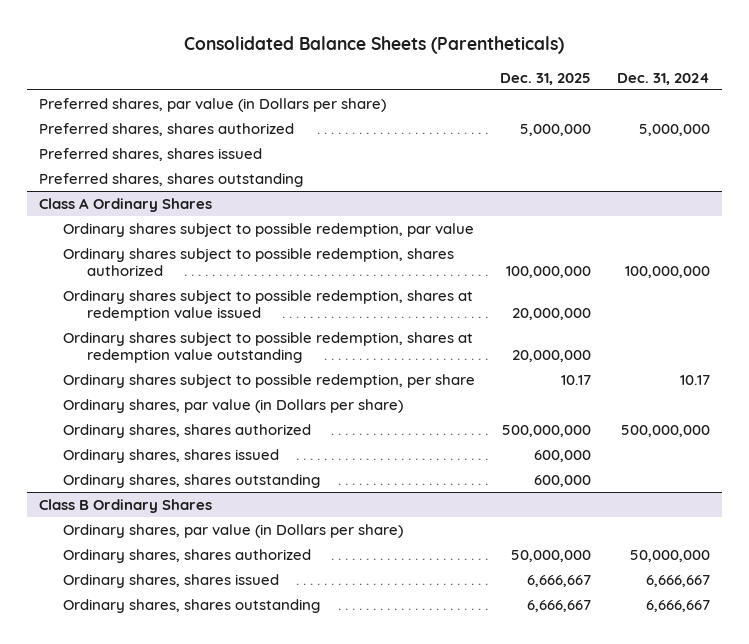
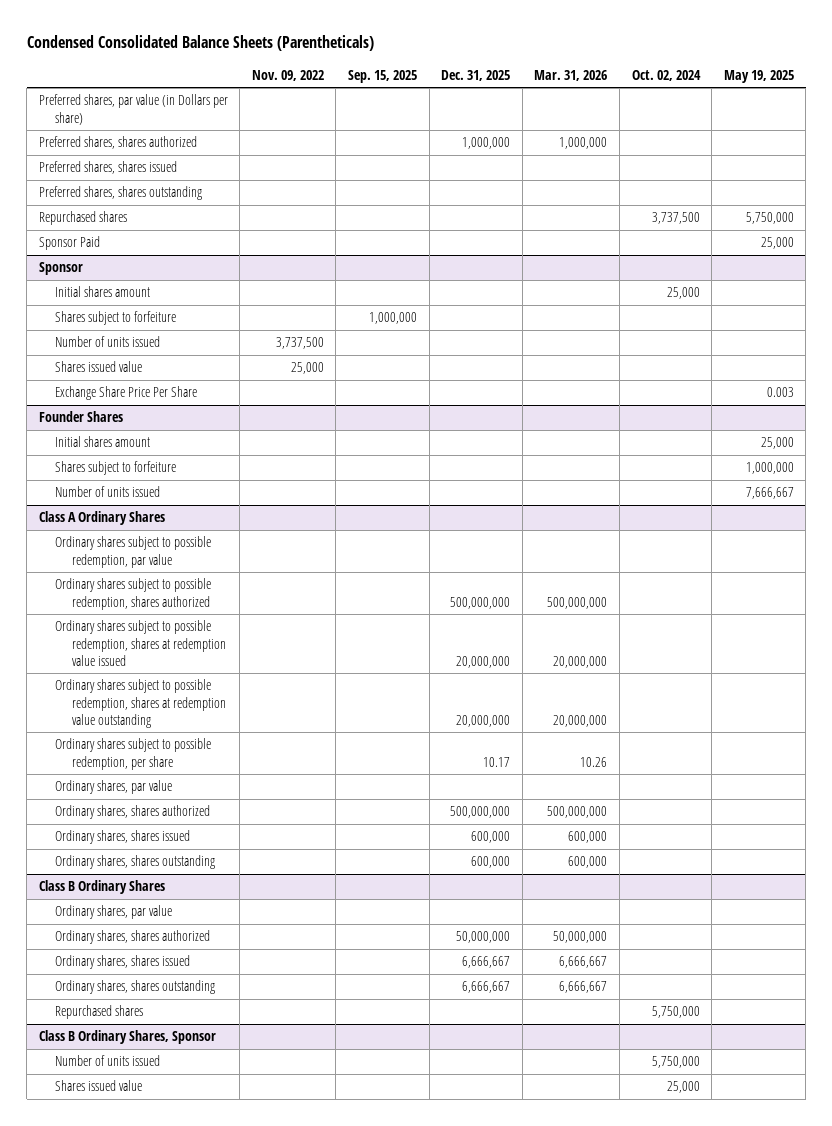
[184,35,565,54] Consolidated Balance Sheets (Parentheticals) -> [26,35,374,52] Condensed Consolidated Balance Sheets (Parentheticals)
[616,72,710,85] Dec. 31, 2024 -> none
none -> [251,69,324,81] Nov. 09, 2022
none -> [347,69,417,83] Sep. 15, 2025
none -> [534,69,608,81] Mar. 31, 2026
none -> [631,69,701,81] Oct. 02, 2024
none -> [723,69,794,83] May 19, 2025
[520,123,592,136] 5,000,000 -> [462,137,511,150] 1,000,000
none -> [38,211,127,226] Repurchased shares
none -> [38,236,100,251] Sponsor Paid
none -> [38,262,83,276] Sponsor
none -> [55,286,151,298] Initial shares amount
none -> [55,311,177,326] Shares subject to forfeiture
none -> [55,336,161,348] Number of units issued
none -> [55,361,143,373] Shares issued value
none -> [55,386,198,401] Exchange Share Price Per Share
none -> [38,411,123,423] Founder Shares
none -> [55,436,151,448] Initial shares amount
none -> [55,461,177,476] Shares subject to forfeiture
none -> [55,486,161,498] Number of units issued
[506,266,592,279] 100,000,000 -> [450,596,511,609] 500,000,000
[62,398,403,413] Ordinary shares, par value (in Dollars per share) -> [55,780,173,795] Ordinary shares, par value
[62,523,403,538] Ordinary shares, par value (in Dollars per share) -> [55,905,173,920] Ordinary shares, par value
none -> [55,1005,144,1020] Repurchased shares
none -> [38,1030,216,1045] Class B Ordinary Shares, Sponsor
none -> [55,1055,161,1067] Number of units issued
none -> [55,1080,143,1092] Shares issued value

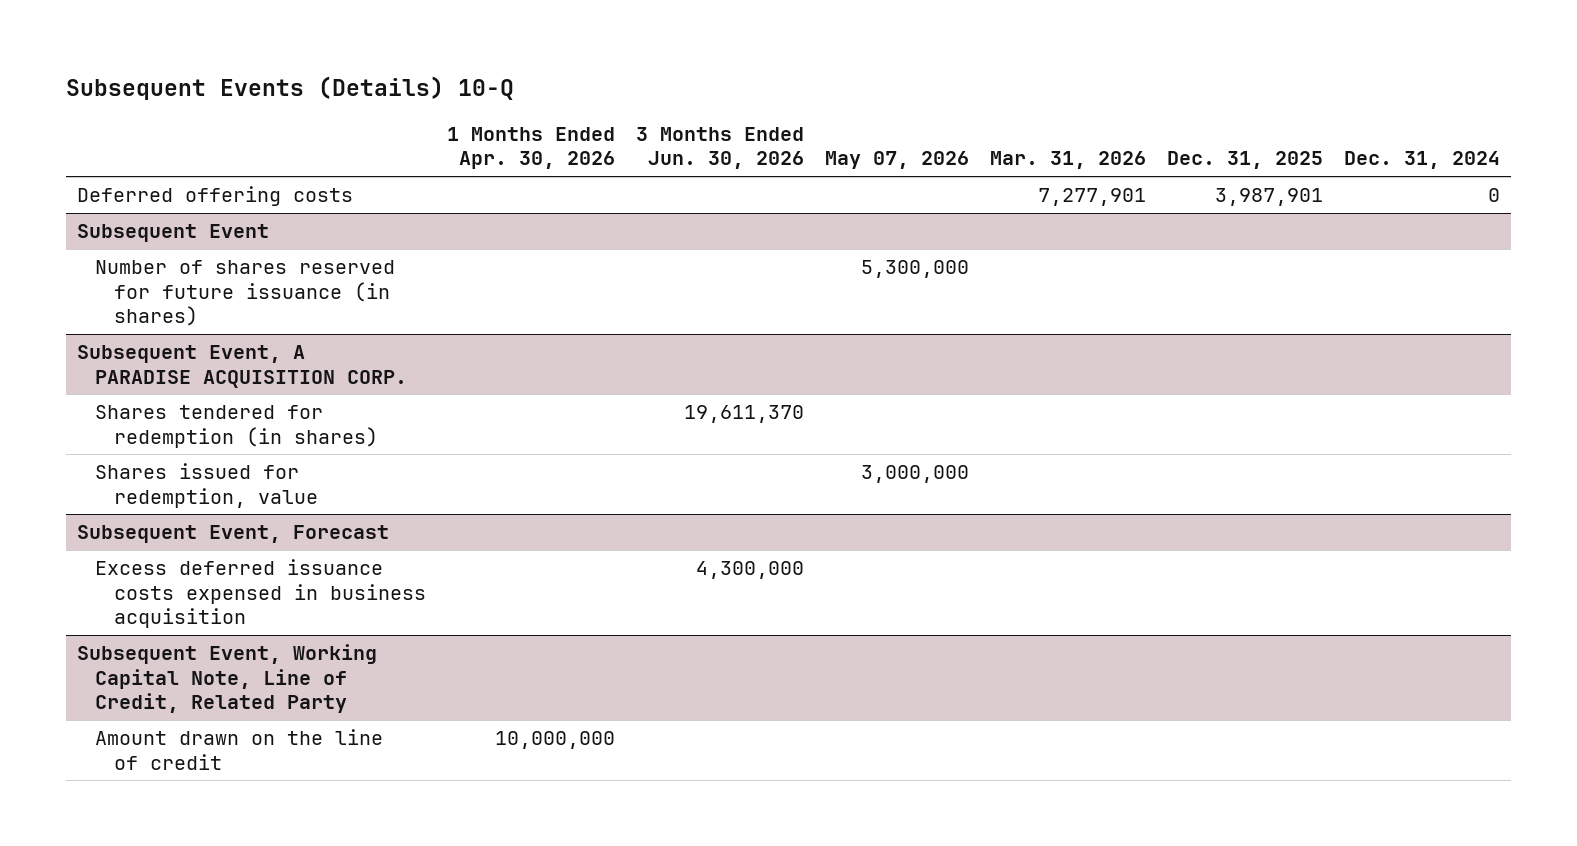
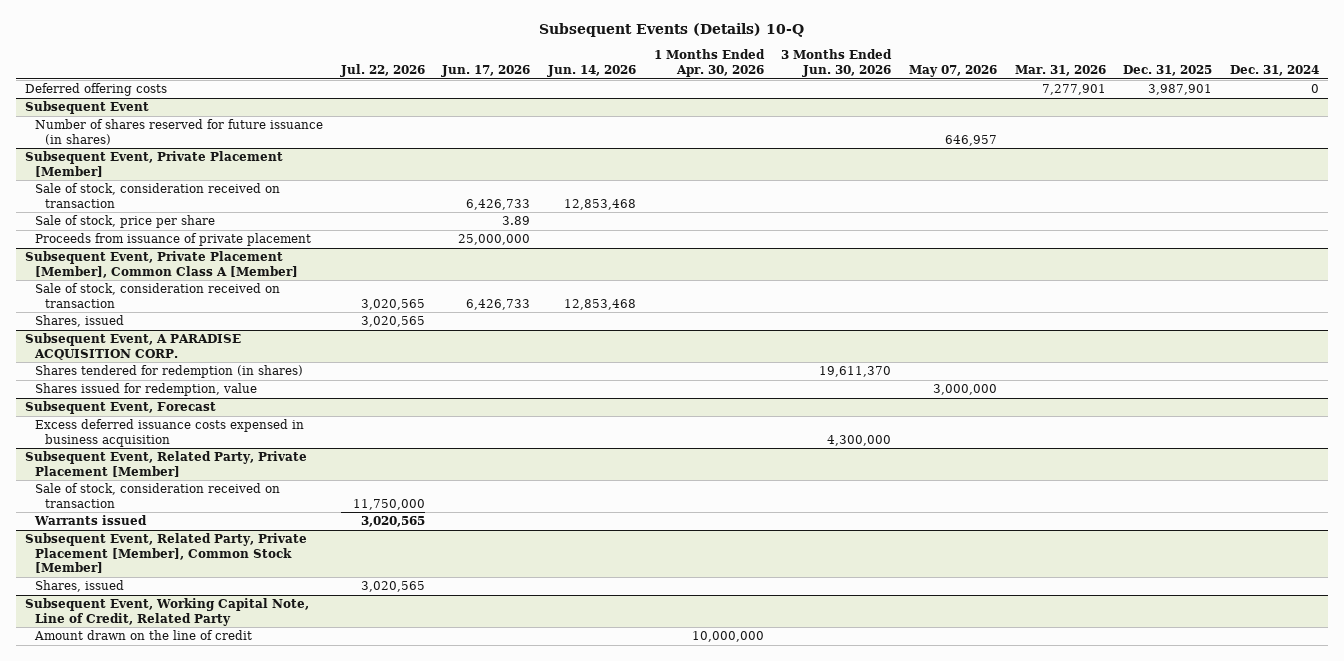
none -> [339,64,425,78] Jul. 22, 2026
none -> [441,65,531,78] Jun. 17, 2026
none -> [546,65,636,78] Jun. 14, 2026
[861,259,970,278] 5,300,000 -> [945,134,998,146] 646,957
none -> [24,151,283,177] Subsequent Event, Private Placement [Member]
none -> [34,183,280,208] Sale of stock, consideration received on transaction
none -> [34,215,215,229] Sale of stock, price per share
none -> [34,233,311,247] Proceeds from issuance of private placement
none -> [24,251,298,278] Subsequent Event, Private Placement [Member], Common Class A [Member]
none -> [34,283,280,308] Sale of stock, consideration received on transaction
none -> [34,315,124,328] Shares, issued
none -> [24,451,307,477] Subsequent Event, Related Party, Private Placement [Member]
none -> [34,483,280,508] Sale of stock, consideration received on transaction
none -> [33,515,147,526] Warrants issued
none -> [24,533,307,574] Subsequent Event, Related Party, Private Placement [Member], Common Stock [Member]
none -> [34,580,124,593] Shares, issued

